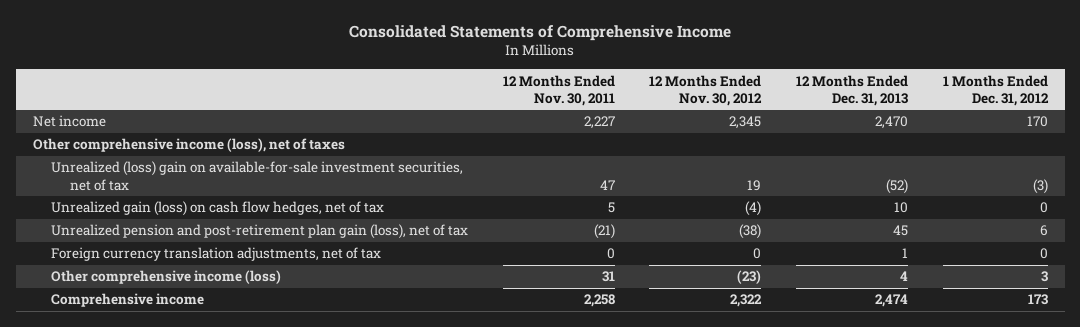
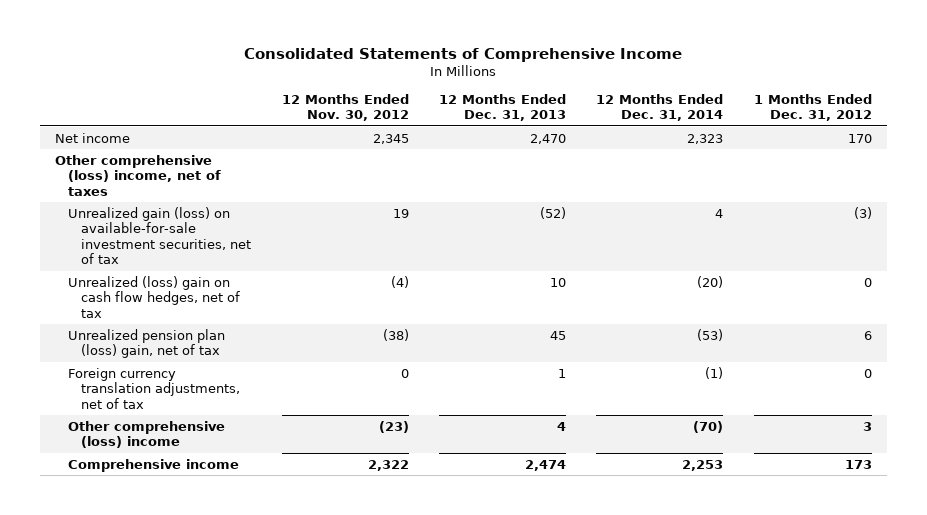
[502,74,615,106] 12 Months Ended Nov. 30, 2011 -> none
none -> [596,93,724,122] 12 Months Ended Dec. 31, 2014
[32,138,345,153] Other comprehensive income (loss), net of taxes -> [54,154,222,196] Other comprehensive (loss) income, net of taxes
[51,161,464,191] Unrealized (loss) gain on available-for-sale investment securities, net of tax -> [68,206,252,265] Unrealized gain (loss) on available-for-sale investment securities, net of tax
[51,201,385,217] Unrealized gain (loss) on cash flow hedges, net of tax -> [68,275,241,318] Unrealized (loss) gain on cash flow hedges, net of tax
[51,224,469,240] Unrealized pension and post-retirement plan gain (loss), net of tax -> [68,328,226,359] Unrealized pension plan (loss) gain, net of tax
[51,270,282,285] Other comprehensive income (loss) -> [68,420,226,449] Other comprehensive (loss) income

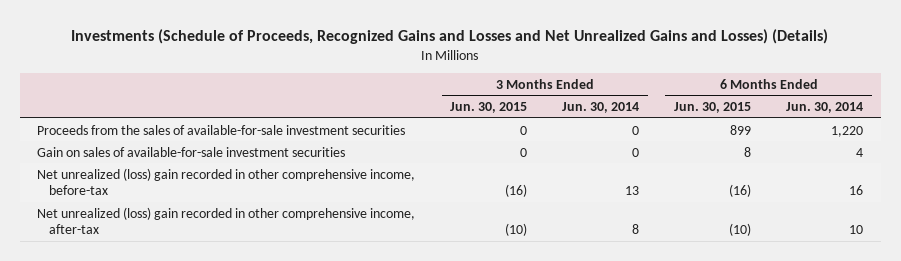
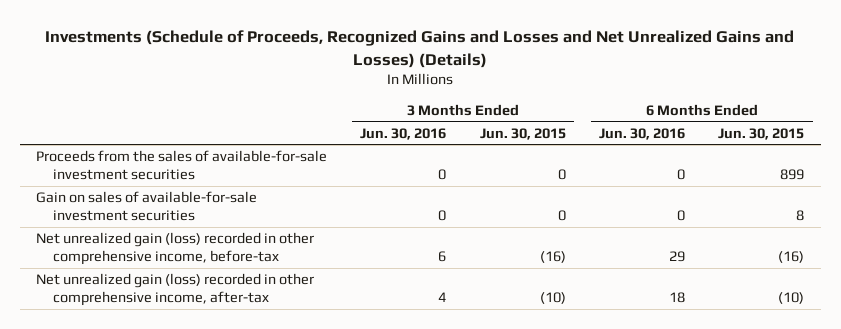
[562,102,640,114] Jun. 30, 2014 -> none
[786,102,864,114] Jun. 30, 2014 -> none
none -> [360,127,447,140] Jun. 30, 2016
none -> [599,127,686,140] Jun. 30, 2016
[37,167,416,196] Net unrealized (loss) gain recorded in other comprehensive income, before-tax -> [36,232,315,266] Net unrealized gain (loss) recorded in other comprehensive income, before-tax
[37,206,416,235] Net unrealized (loss) gain recorded in other comprehensive income, after-tax -> [36,273,315,307] Net unrealized gain (loss) recorded in other comprehensive income, after-tax

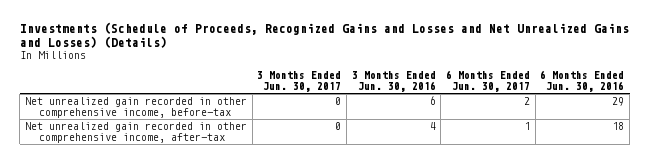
[479,127,566,140] Jun. 30, 2015 -> none
[718,127,805,140] Jun. 30, 2015 -> none
none -> [257,71,342,92] 3 Months Ended Jun. 30, 2017
none -> [446,70,531,92] 6 Months Ended Jun. 30, 2017
[36,150,328,181] Proceeds from the sales of available-for-sale investment securities -> none
[36,191,258,222] Gain on sales of available-for-sale investment securities -> none
[36,232,315,266] Net unrealized gain (loss) recorded in other comprehensive income, before-tax -> [24,97,247,119] Net unrealized gain recorded in other comprehensive income, before-tax
[36,273,315,307] Net unrealized gain (loss) recorded in other comprehensive income, after-tax -> [24,122,247,144] Net unrealized gain recorded in other comprehensive income, after-tax

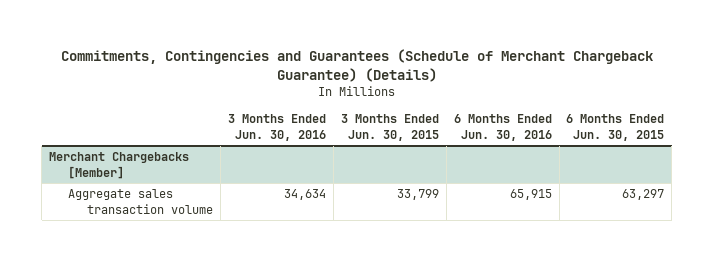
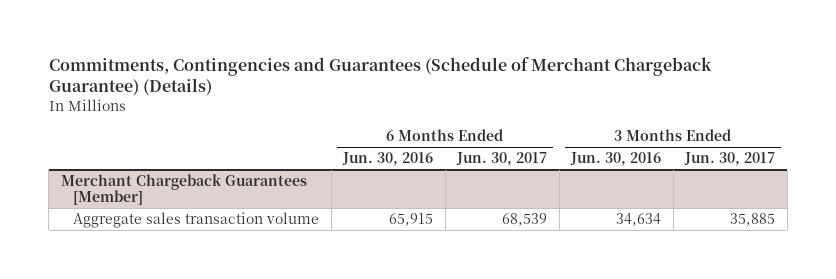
[340,114,439,141] 3 Months Ended Jun. 30, 2015 -> none
[566,114,665,141] 6 Months Ended Jun. 30, 2015 -> none
none -> [456,152,548,167] Jun. 30, 2017
none -> [684,152,776,167] Jun. 30, 2017
[49,152,190,179] Merchant Chargebacks [Member] -> [60,174,307,206] Merchant Chargeback Guarantees [Member]

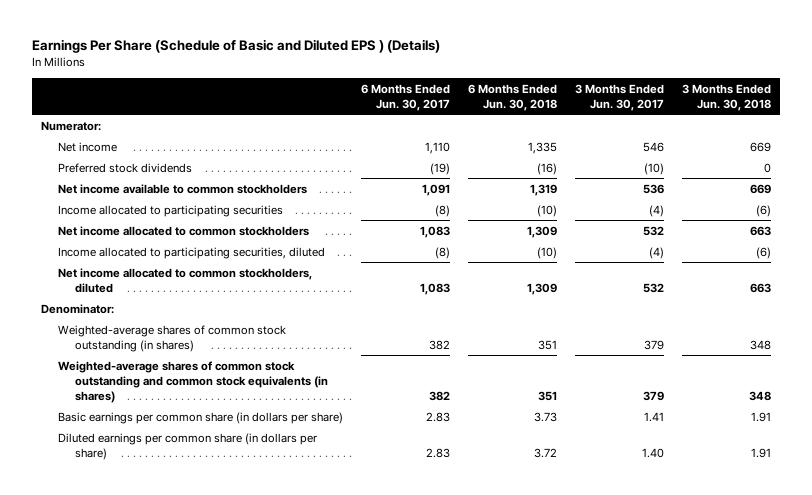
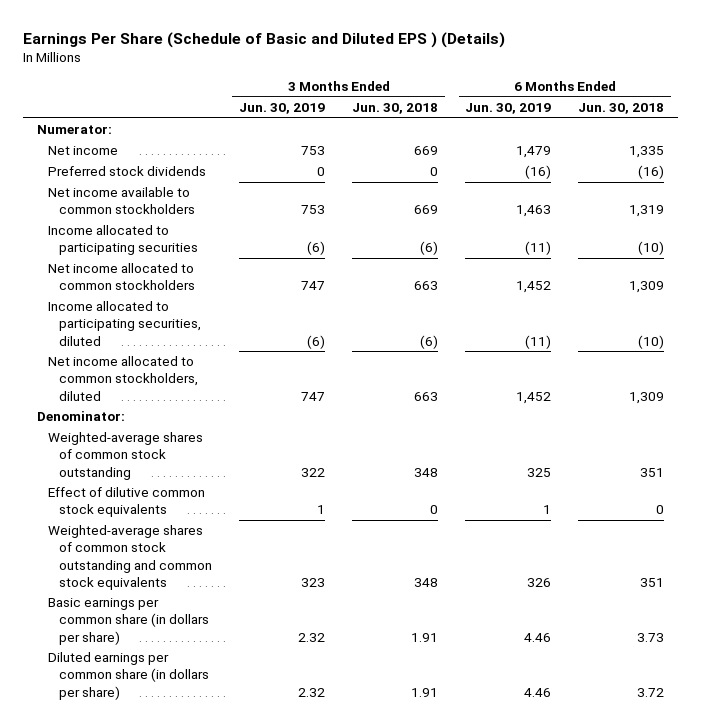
[360,83,450,111] 6 Months Ended Jun. 30, 2017 -> none
[574,83,664,111] 3 Months Ended Jun. 30, 2017 -> none
none -> [239,102,326,114] Jun. 30, 2019
none -> [465,102,552,114] Jun. 30, 2019
[57,324,286,352] Weighted-average shares of common stock outstanding (in shares) -> [48,432,204,480] Weighted-average shares of common stock outstanding
none -> [48,487,206,518] Effect of dilutive common stock equivalents
[57,360,328,403] Weighted-average shares of common stock outstanding and common stock equivalents (in shares) -> [48,525,213,590] Weighted-average shares of common stock outstanding and common stock equivalents

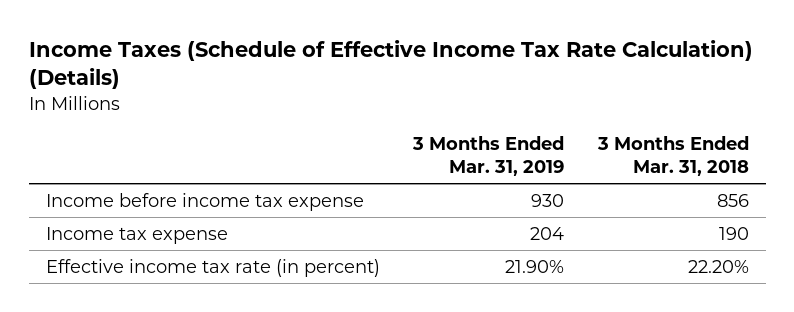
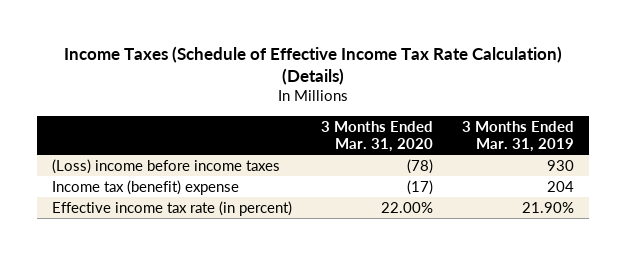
[596,136,749,177] 3 Months Ended Mar. 31, 2018 -> none
none -> [320,120,433,152] 3 Months Ended Mar. 31, 2020
[45,192,364,211] Income before income tax expense -> [51,158,280,174] (Loss) income before income taxes
[45,226,228,244] Income tax expense -> [51,179,239,195] Income tax (benefit) expense

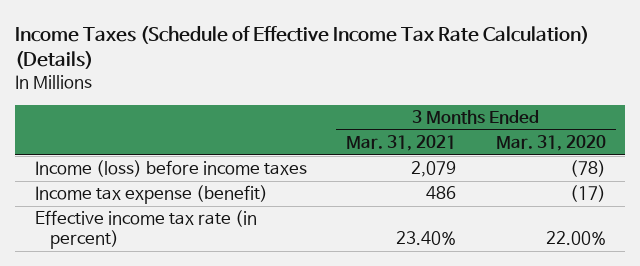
[462,120,575,152] 3 Months Ended Mar. 31, 2019 -> none
none -> [346,135,457,152] Mar. 31, 2021
[51,158,280,174] (Loss) income before income taxes -> [34,160,307,178] Income (loss) before income taxes
[51,179,239,195] Income tax (benefit) expense -> [34,185,268,205] Income tax expense (benefit)

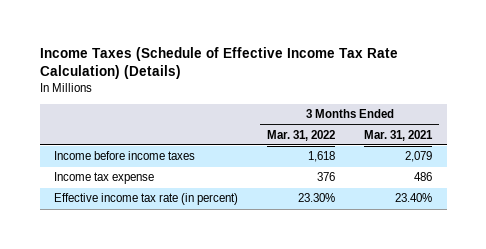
[495,135,606,152] Mar. 31, 2020 -> none
none -> [267,129,336,141] Mar. 31, 2022
[34,160,307,178] Income (loss) before income taxes -> [54,151,196,161] Income before income taxes
[34,185,268,205] Income tax expense (benefit) -> [54,172,155,185] Income tax expense

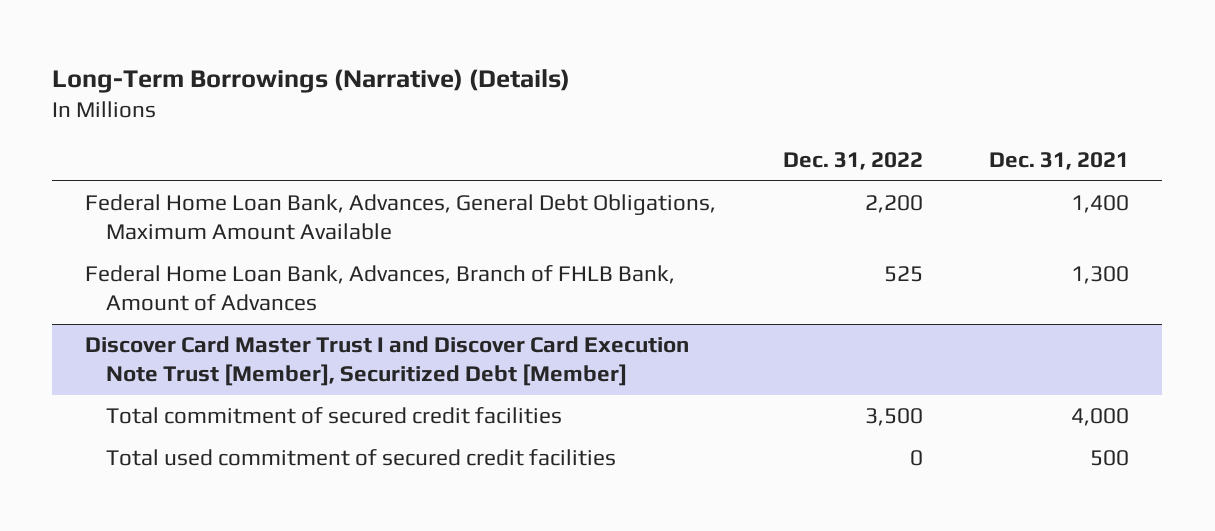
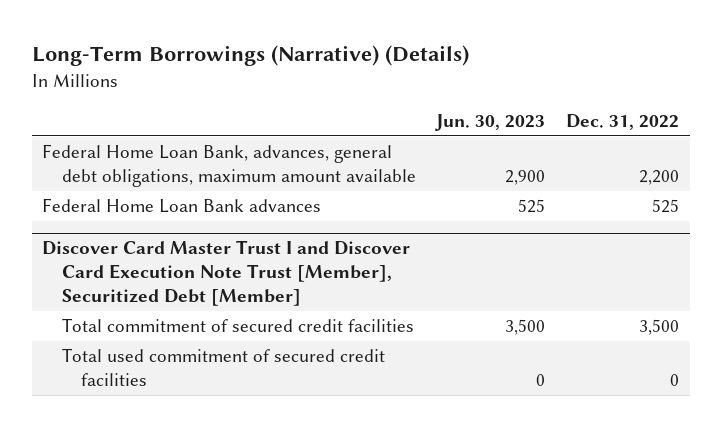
[989,152,1130,171] Dec. 31, 2021 -> none
none -> [435,113,546,131] Jun. 30, 2023
[85,194,717,241] Federal Home Loan Bank, Advances, General Debt Obligations, Maximum Amount Available -> [42,144,416,188] Federal Home Loan Bank, advances, general debt obligations, maximum amount available
[85,265,676,312] Federal Home Loan Bank, Advances, Branch of FHLB Bank, Amount of Advances -> [42,198,322,214] Federal Home Loan Bank advances

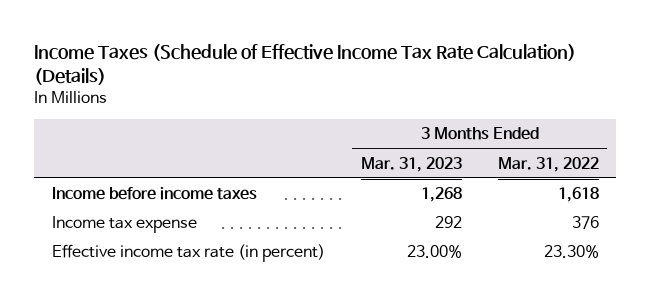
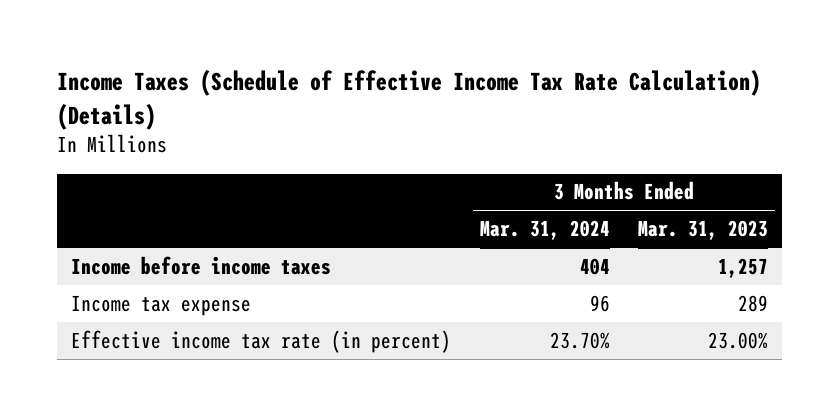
[497,156,599,172] Mar. 31, 2022 -> none
none -> [479,220,610,241] Mar. 31, 2024
[420,187,462,203] 1,268 -> [717,257,768,278] 1,257
[434,216,462,229] 292 -> [737,294,768,312] 289

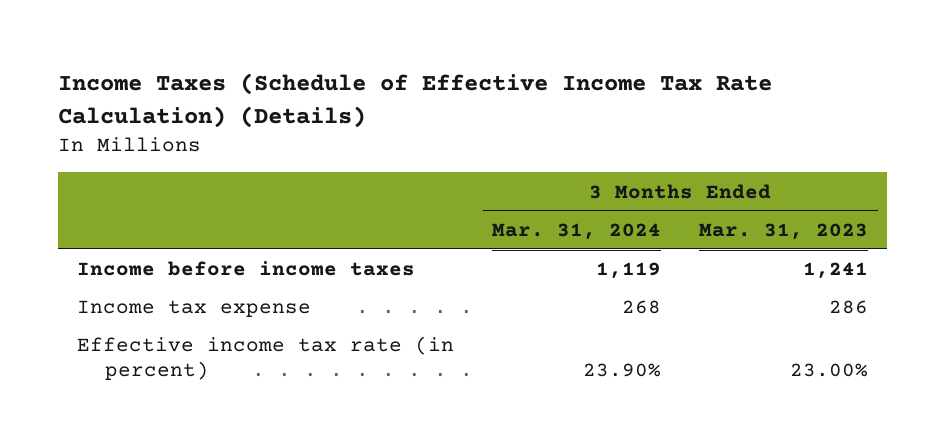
[579,257,610,275] 404 -> [596,262,662,280] 1,119
[717,257,768,278] 1,257 -> [803,262,869,280] 1,241
[589,294,610,312] 96 -> [622,300,662,315] 268
[737,294,768,312] 289 -> [829,300,869,315] 286
[549,331,610,349] 23.70% -> [583,363,662,378] 23.90%

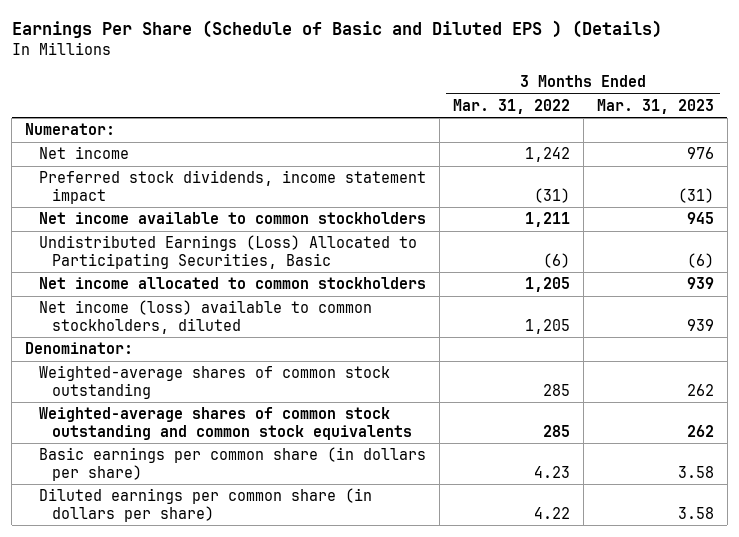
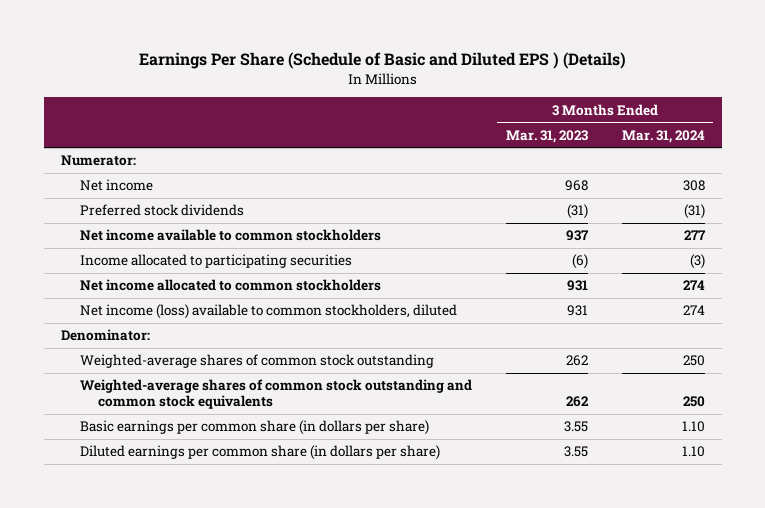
[452,98,570,114] Mar. 31, 2022 -> none
none -> [621,129,705,143] Mar. 31, 2024
[686,147,714,160] 976 -> [564,180,588,192] 968
[38,170,426,204] Preferred stock dividends, income statement impact -> [79,204,244,217] Preferred stock dividends
[686,212,714,225] 945 -> [565,230,589,242] 937
[38,235,417,269] Undistributed Earnings (Loss) Allocated to Participating Securities, Basic -> [79,254,352,269] Income allocated to participating securities
[686,277,714,290] 939 -> [566,280,588,292] 931
[686,318,714,331] 939 -> [566,305,588,317] 931
[677,465,714,478] 3.58 -> [563,421,588,433] 3.55
[677,506,714,519] 3.58 -> [563,446,588,458] 3.55

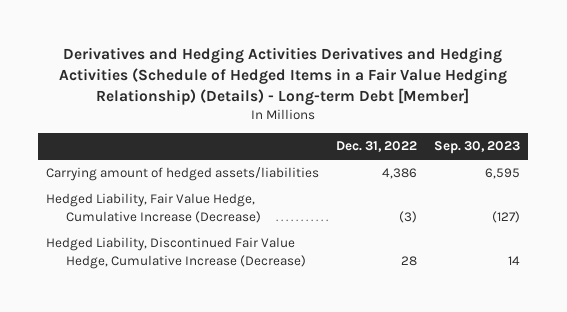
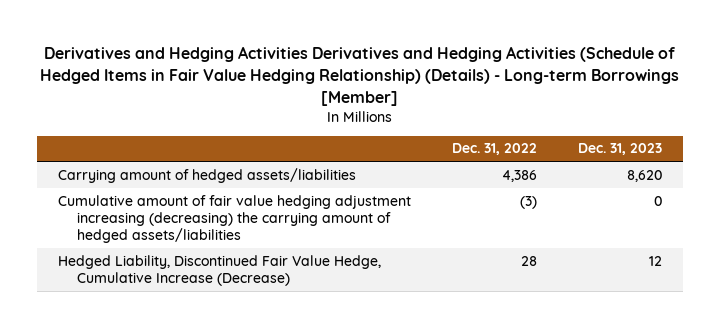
[59,47,508,106] Derivatives and Hedging Activities Derivatives and Hedging Activities (Schedule of Hedged Items in a Fair Value Hedging Relationship) (Details) - Long-term Debt [Member] -> [39,45,679,106] Derivatives and Hedging Activities Derivatives and Hedging Activities (Schedule of Hedged Items in Fair Value Hedging Relationship) (Details) - Long-term Borrowings [Member]
[434,141,521,155] Sep. 30, 2023 -> none
none -> [577,143,662,156] Dec. 31, 2023
[46,193,261,223] Hedged Liability, Fair Value Hedge, Cumulative Increase (Decrease) -> [57,194,411,244] Cumulative amount of fair value hedging adjustment increasing (decreasing) the carrying amount of hedged assets/liabilities

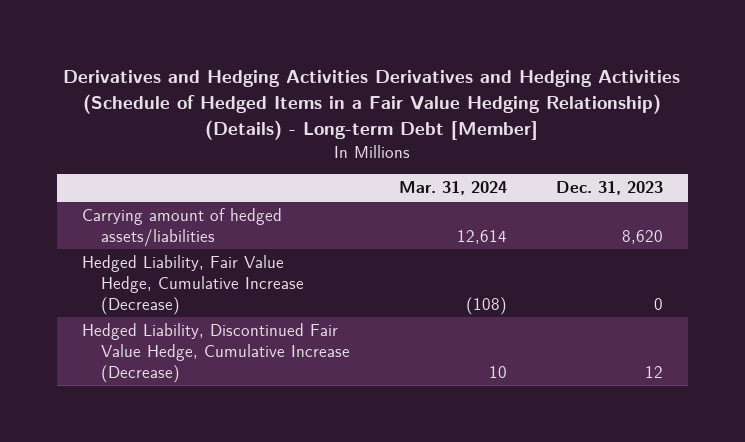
[39,45,679,106] Derivatives and Hedging Activities Derivatives and Hedging Activities (Schedule of Hedged Items in Fair Value Hedging Relationship) (Details) - Long-term Borrowings [Member] -> [63,70,681,140] Derivatives and Hedging Activities Derivatives and Hedging Activities (Schedule of Hedged Items in a Fair Value Hedging Relationship) (Details) - Long-term Debt [Member]
[451,143,537,156] Dec. 31, 2022 -> none
none -> [398,181,507,196] Mar. 31, 2024
[57,194,411,244] Cumulative amount of fair value hedging adjustment increasing (decreasing) the carrying amount of hedged assets/liabilities -> [81,255,304,315] Hedged Liability, Fair Value Hedge, Cumulative Increase (Decrease)

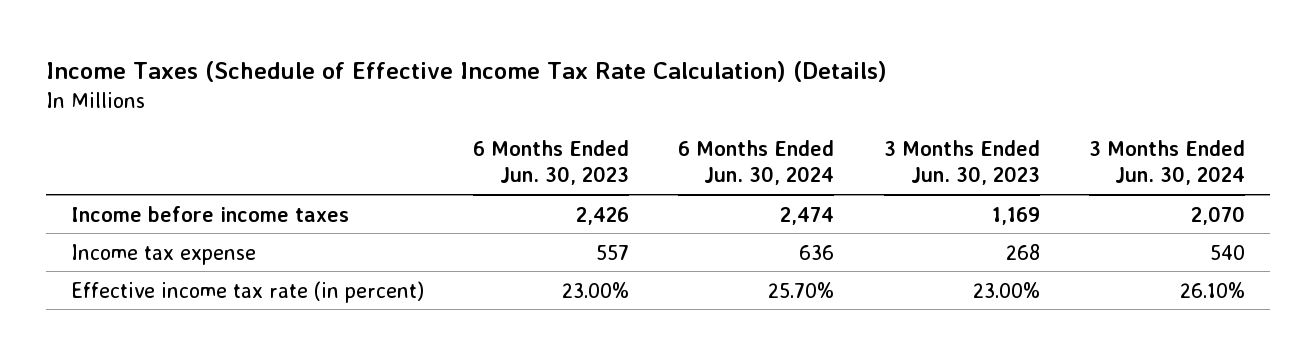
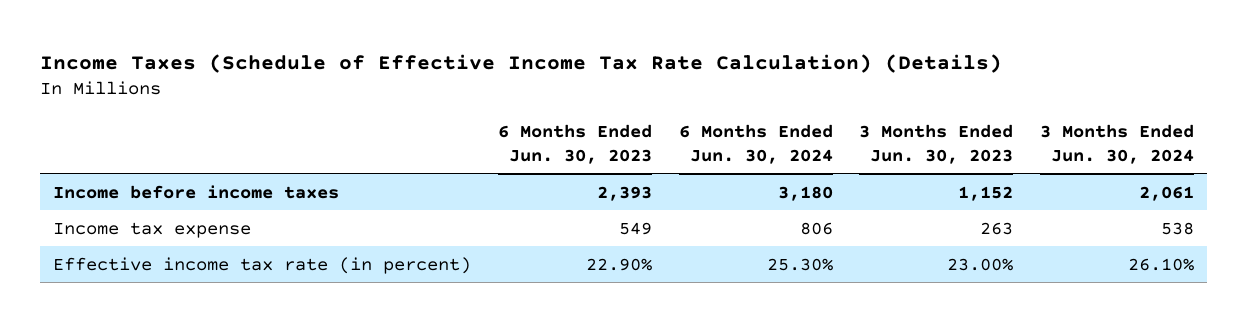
[576,206,630,225] 2,426 -> [596,185,652,201] 2,393
[780,206,835,225] 2,474 -> [777,185,833,201] 3,180
[991,206,1040,225] 1,169 -> [958,185,1014,201] 1,152
[1190,205,1245,225] 2,070 -> [1139,185,1195,201] 2,061
[596,244,630,260] 557 -> [618,221,652,235] 549
[799,244,835,260] 636 -> [799,221,833,235] 806
[1005,243,1040,260] 268 -> [980,221,1014,235] 263
[1209,244,1245,260] 540 -> [1161,221,1195,235] 538
[562,281,630,298] 23.00% -> [585,257,652,271] 22.90%
[768,281,835,298] 25.70% -> [766,257,833,271] 25.30%

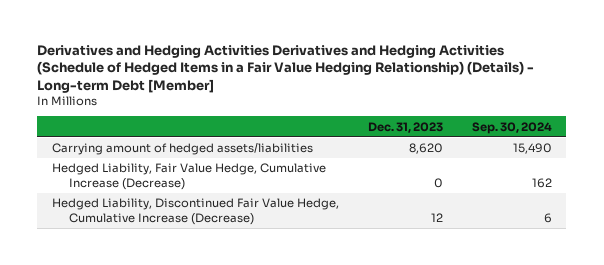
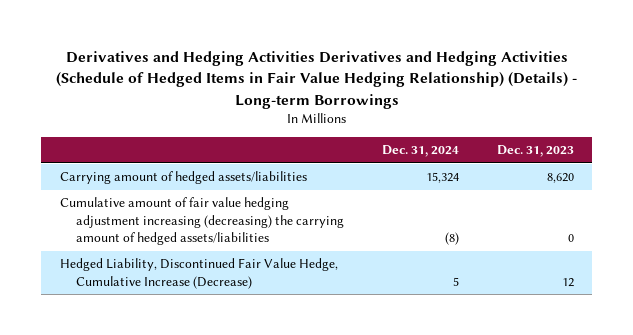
[37,44,535,93] Derivatives and Hedging Activities Derivatives and Hedging Activities (Schedule of Hedged Items in a Fair Value Hedging Relationship) (Details) - Long-term Debt [Member] -> [55,51,577,109] Derivatives and Hedging Activities Derivatives and Hedging Activities (Schedule of Hedged Items in Fair Value Hedging Relationship) (Details) - Long-term Borrowings
[471,121,552,134] Sep. 30, 2024 -> none
none -> [381,145,459,158] Dec. 31, 2024
[51,163,326,190] Hedged Liability, Fair Value Hedge, Cumulative Increase (Decrease) -> [59,197,345,246] Cumulative amount of fair value hedging adjustment increasing (decreasing) the carrying amount of hedged assets/liabilities

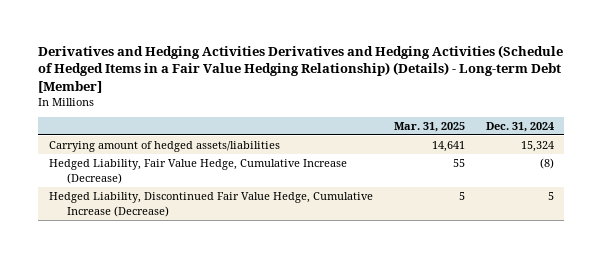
[55,51,577,109] Derivatives and Hedging Activities Derivatives and Hedging Activities (Schedule of Hedged Items in Fair Value Hedging Relationship) (Details) - Long-term Borrowings -> [38,44,564,93] Derivatives and Hedging Activities Derivatives and Hedging Activities (Schedule of Hedged Items in a Fair Value Hedging Relationship) (Details) - Long-term Debt [Member]
[496,145,574,158] Dec. 31, 2023 -> none
none -> [393,122,465,133] Mar. 31, 2025
[59,197,345,246] Cumulative amount of fair value hedging adjustment increasing (decreasing) the carrying amount of hedged assets/liabilities -> [48,159,347,184] Hedged Liability, Fair Value Hedge, Cumulative Increase (Decrease)

